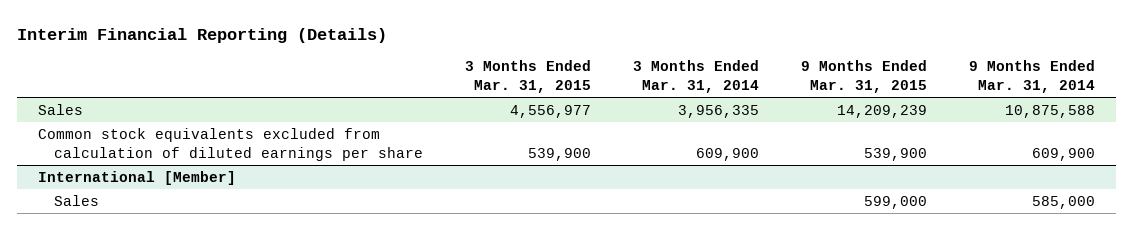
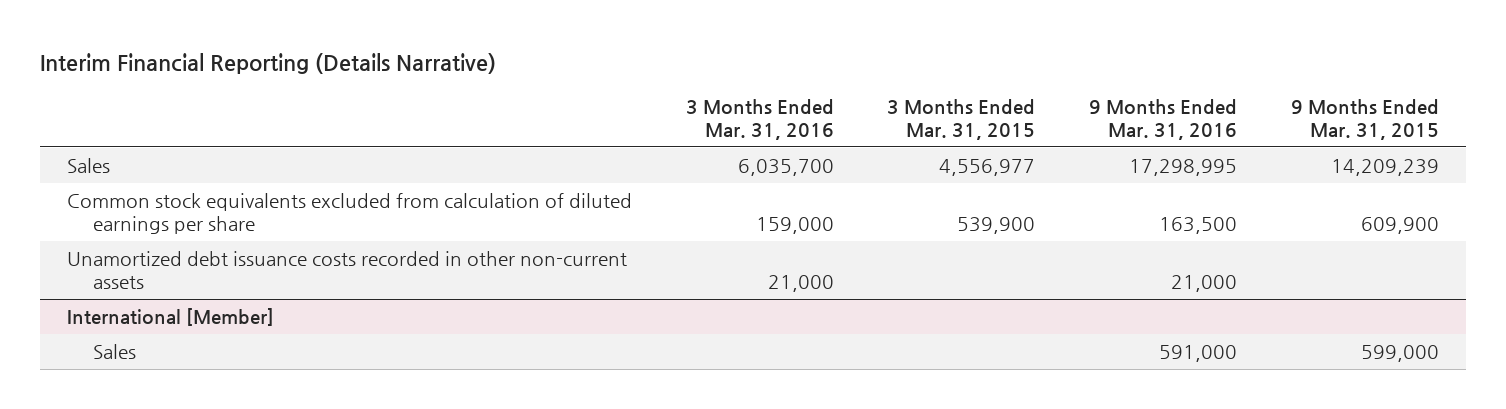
[16,27,387,43] Interim Financial Reporting (Details) -> [40,52,497,74] Interim Financial Reporting (Details Narrative)
[632,60,759,93] 3 Months Ended Mar. 31, 2014 -> none
[968,60,1095,93] 9 Months Ended Mar. 31, 2014 -> none
none -> [685,98,834,140] 3 Months Ended Mar. 31, 2016
none -> [1089,98,1238,140] 9 Months Ended Mar. 31, 2016
[863,147,927,161] 539,900 -> [1360,217,1439,235] 609,900
none -> [67,251,628,290] Unamortized debt issuance costs recorded in other non-current assets

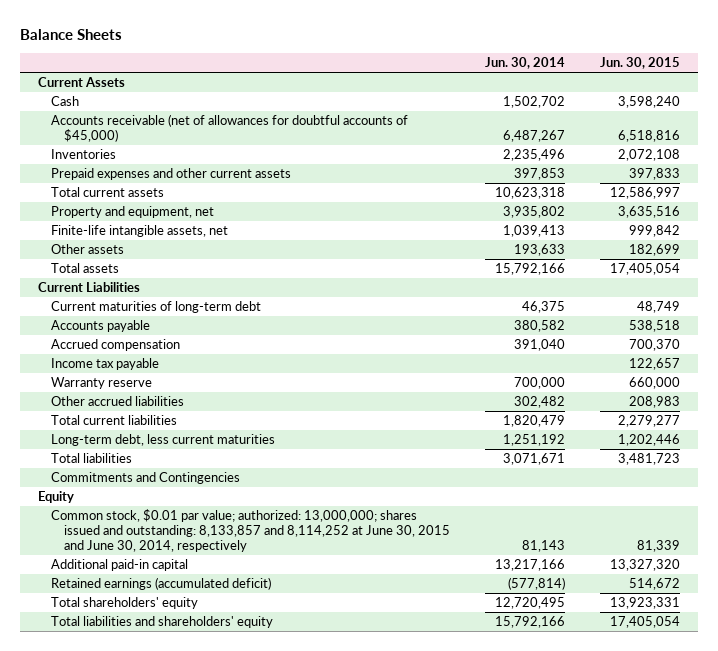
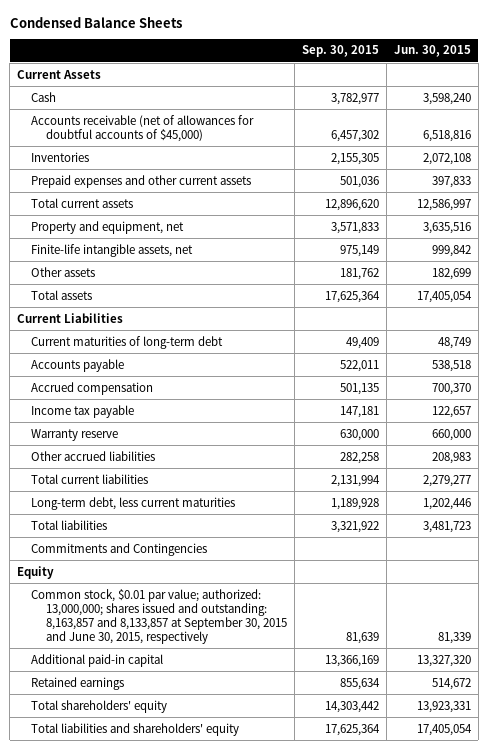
[20,29,123,41] Balance Sheets -> [9,16,182,28] Condensed Balance Sheets
[484,57,565,70] Jun. 30, 2014 -> none
none -> [301,45,379,58] Sep. 30, 2015
[50,509,450,553] Common stock, $0.01 par value; authorized: 13,000,000; shares issued and outstanding: 8,133,857 and 8,114,252 at June 30, 2015 and June 30, 2014, respectively -> [31,588,287,645] Common stock, $0.01 par value; authorized: 13,000,000; shares issued and outstanding: 8,163,857 and 8,133,857 at September 30, 2015 and June 30, 2015, respectively
[50,577,271,591] Retained earnings (accumulated deficit) -> [31,676,125,690] Retained earnings

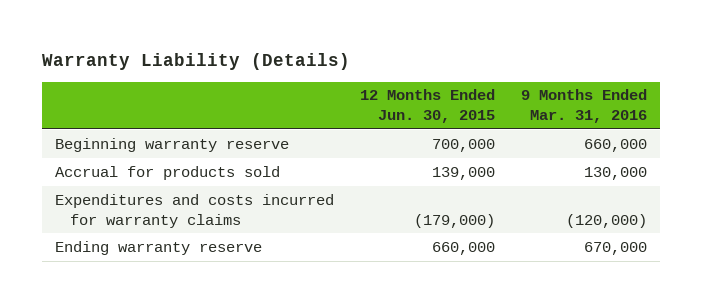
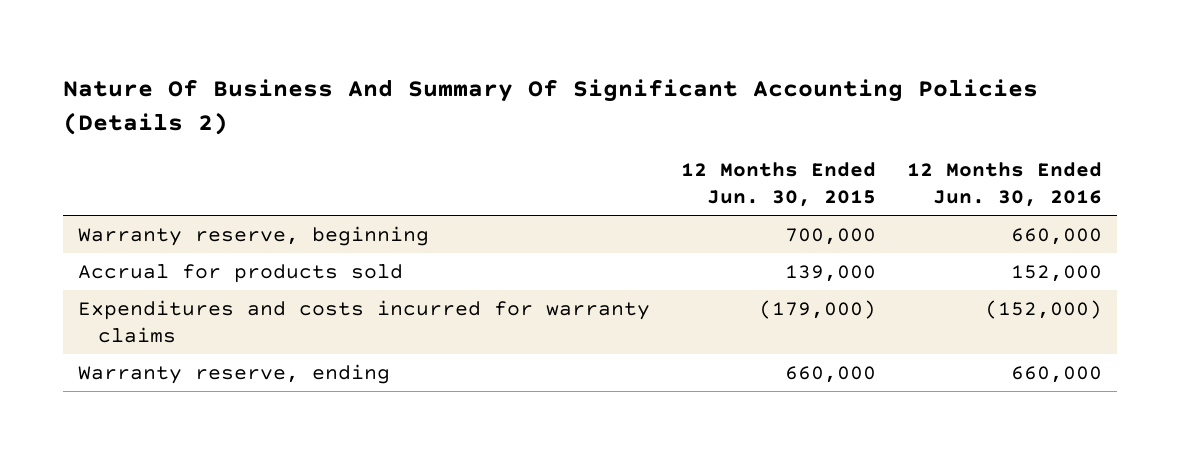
[42,53,351,71] Warranty Liability (Details) -> [62,79,1038,135] Nature Of Business And Summary Of Significant Accounting Policies (Details 2)
[521,89,648,124] 9 Months Ended Mar. 31, 2016 -> none
none -> [906,162,1102,207] 12 Months Ended Jun. 30, 2016
[55,137,290,152] Beginning warranty reserve -> [77,226,429,247] Warranty reserve, beginning
[55,240,263,255] Ending warranty reserve -> [77,364,390,385] Warranty reserve, ending

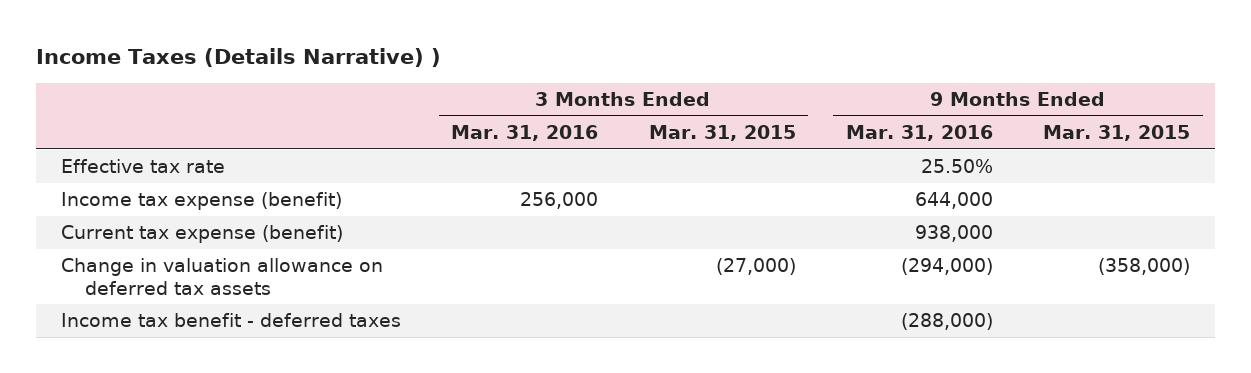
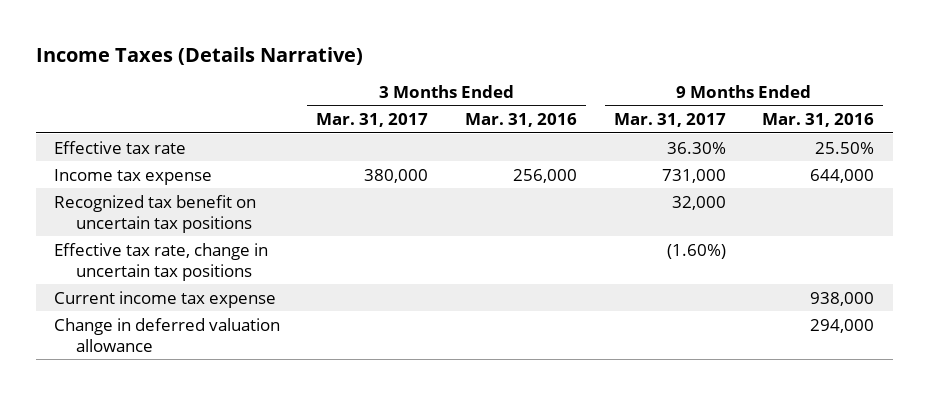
[35,48,441,68] Income Taxes (Details Narrative) ) -> [35,46,363,65] Income Taxes (Details Narrative)
[648,124,796,141] Mar. 31, 2015 -> none
[1043,124,1191,141] Mar. 31, 2015 -> none
none -> [316,113,429,128] Mar. 31, 2017
none -> [613,113,726,128] Mar. 31, 2017
[60,313,401,328] Income tax benefit - deferred taxes -> none
[60,192,342,211] Income tax expense (benefit) -> [53,168,212,185] Income tax expense
none -> [53,194,256,233] Recognized tax benefit on uncertain tax positions
none -> [53,242,268,281] Effective tax rate, change in uncertain tax positions
[60,225,343,244] Current tax expense (benefit) -> [53,290,276,308] Current income tax expense
[60,258,383,295] Change in valuation allowance on deferred tax assets -> [53,317,280,352] Change in deferred valuation allowance
[900,258,993,276] (294,000) -> [810,318,875,333] 294,000

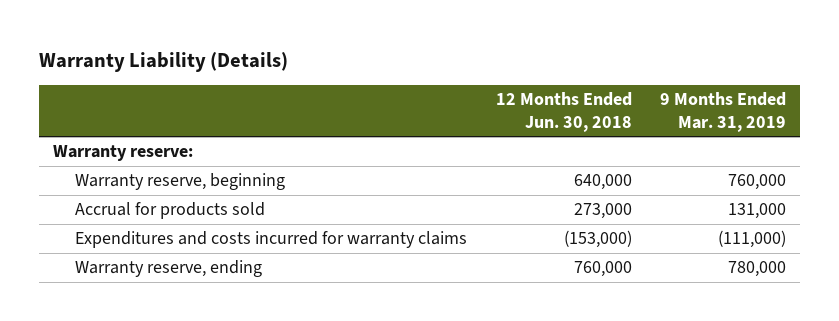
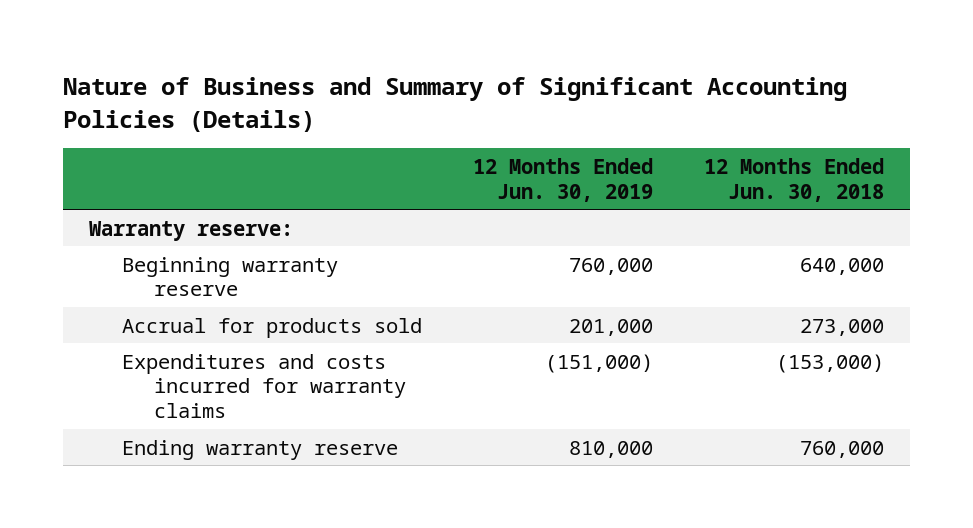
[39,52,289,73] Warranty Liability (Details) -> [63,77,848,132] Nature of Business and Summary of Significant Accounting Policies (Details)
[660,92,787,133] 9 Months Ended Mar. 31, 2019 -> none
none -> [472,157,653,202] 12 Months Ended Jun. 30, 2019
[75,173,286,191] Warranty reserve, beginning -> [121,256,338,297] Beginning warranty reserve
[75,260,263,278] Warranty reserve, ending -> [121,439,398,460] Ending warranty reserve

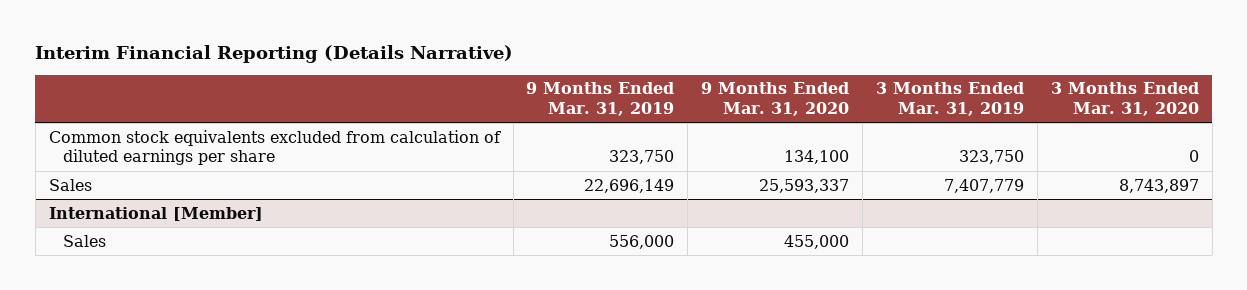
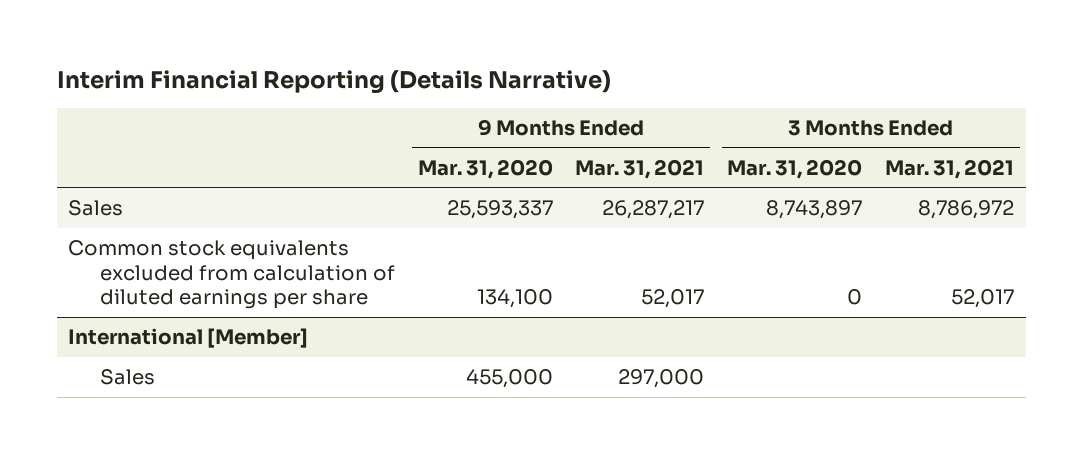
[526,82,675,116] 9 Months Ended Mar. 31, 2019 -> none
[875,82,1024,116] 3 Months Ended Mar. 31, 2019 -> none
none -> [575,158,705,179] Mar. 31, 2021
none -> [885,158,1015,179] Mar. 31, 2021
[48,129,501,166] Common stock equivalents excluded from calculation of diluted earnings per share -> [68,240,395,310] Common stock equivalents excluded from calculation of diluted earnings per share

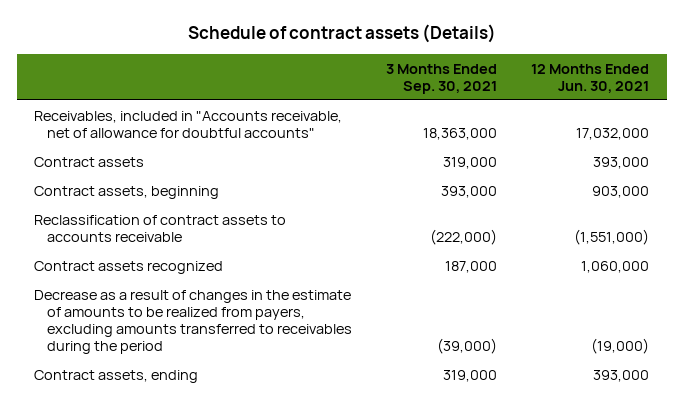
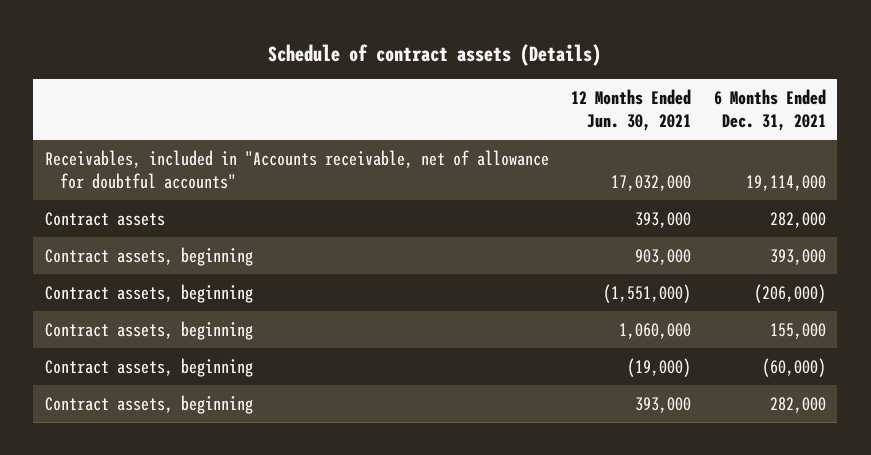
[386,63,498,94] 3 Months Ended Sep. 30, 2021 -> none
none -> [713,88,826,131] 6 Months Ended Dec. 31, 2021
[33,214,286,242] Reclassification of contract assets to accounts receivable -> [44,283,253,303] Contract assets, beginning
[33,260,223,274] Contract assets recognized -> [44,320,253,340] Contract assets, beginning
[33,289,352,354] Decrease as a result of changes in the estimate of amounts to be realized from payers, excluding amounts transferred to receivables during the period -> [44,357,253,377] Contract assets, beginning
[33,369,198,383] Contract assets, ending -> [44,394,253,414] Contract assets, beginning

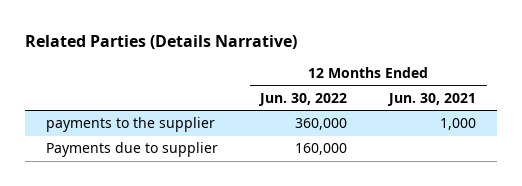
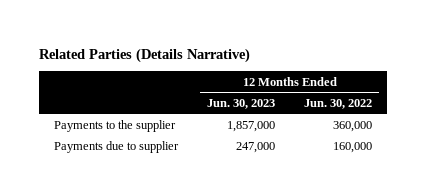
[387,92,477,106] Jun. 30, 2021 -> none
none -> [206,98,275,109] Jun. 30, 2023
[46,117,216,133] payments to the supplier -> [53,119,176,132] Payments to the supplier

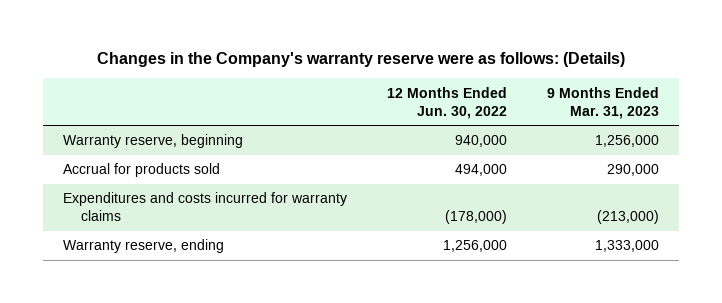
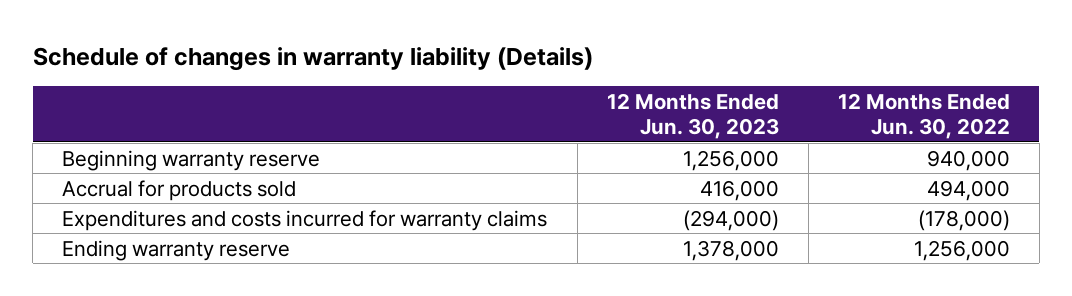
[97,52,626,68] Changes in the Company's warranty reserve were as follows: (Details) -> [32,47,593,72] Schedule of changes in warranty liability (Details)
[547,86,660,119] 9 Months Ended Mar. 31, 2023 -> none
none -> [606,92,779,140] 12 Months Ended Jun. 30, 2023
[62,134,243,149] Warranty reserve, beginning -> [62,149,321,171] Beginning warranty reserve
[62,239,224,254] Warranty reserve, ending -> [62,239,291,261] Ending warranty reserve

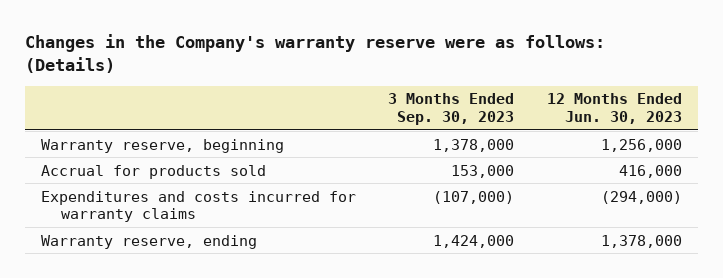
[32,47,593,72] Schedule of changes in warranty liability (Details) -> [24,33,605,73] Changes in the Company's warranty reserve were as follows: (Details)
[837,92,1010,140] 12 Months Ended Jun. 30, 2022 -> none
none -> [388,93,515,126] 3 Months Ended Sep. 30, 2023
[62,149,321,171] Beginning warranty reserve -> [41,138,285,153] Warranty reserve, beginning
[62,239,291,261] Ending warranty reserve -> [41,234,258,249] Warranty reserve, ending

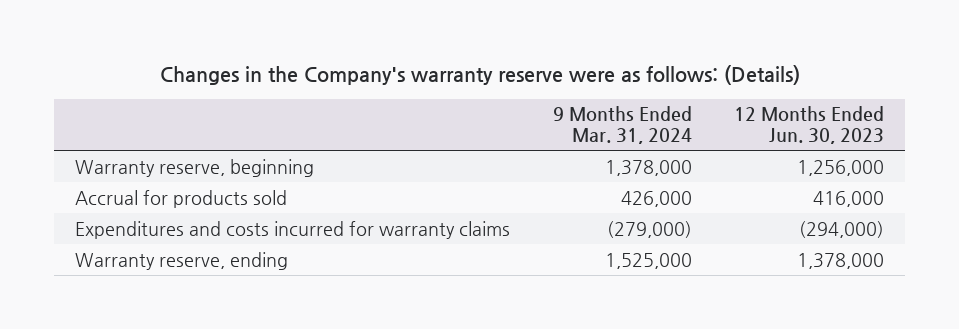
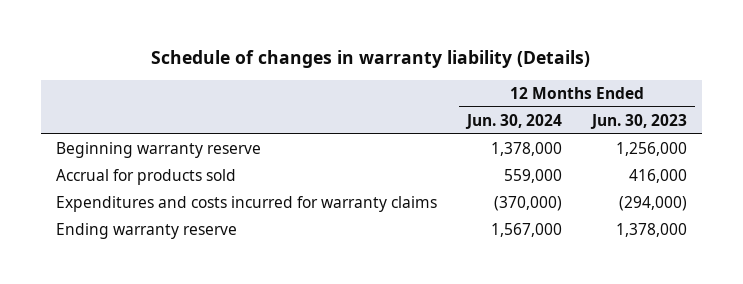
[159,65,800,86] Changes in the Company's warranty reserve were as follows: (Details) -> [151,50,591,69] Schedule of changes in warranty liability (Details)
[552,106,692,144] 9 Months Ended Mar. 31, 2024 -> none
none -> [464,113,562,129] Jun. 30, 2024
[75,158,315,177] Warranty reserve, beginning -> [55,142,261,159] Beginning warranty reserve
[75,251,289,270] Warranty reserve, ending -> [55,223,237,240] Ending warranty reserve

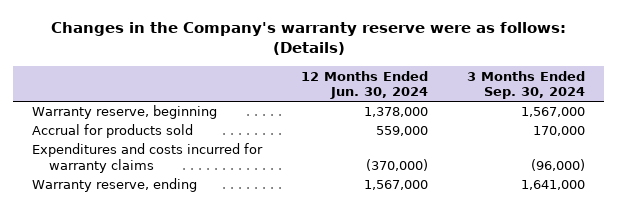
[151,50,591,69] Schedule of changes in warranty liability (Details) -> [50,22,566,56] Changes in the Company's warranty reserve were as follows: (Details)
[590,113,688,129] Jun. 30, 2023 -> none
none -> [466,70,585,100] 3 Months Ended Sep. 30, 2024
[55,142,261,159] Beginning warranty reserve -> [32,105,218,120] Warranty reserve, beginning
[55,223,237,240] Ending warranty reserve -> [32,178,198,193] Warranty reserve, ending

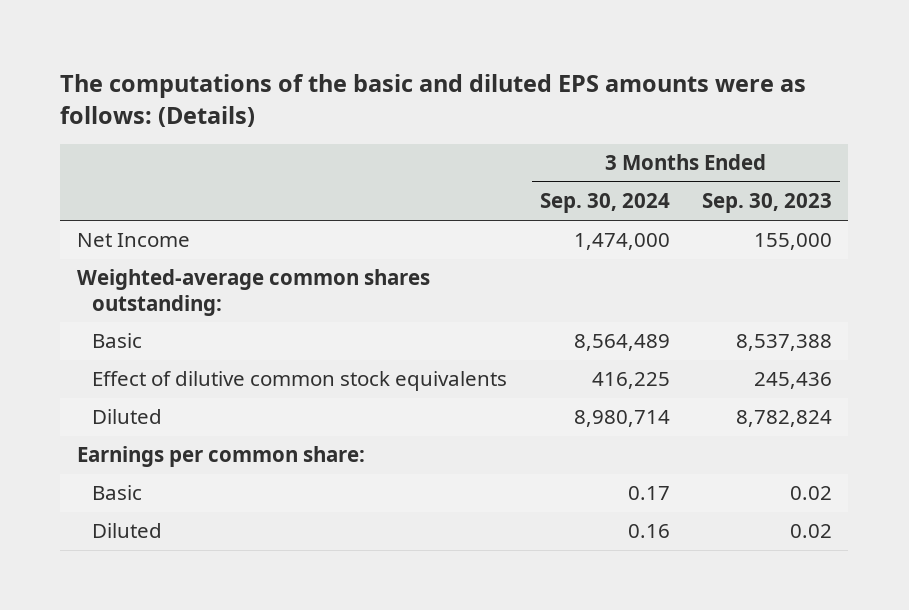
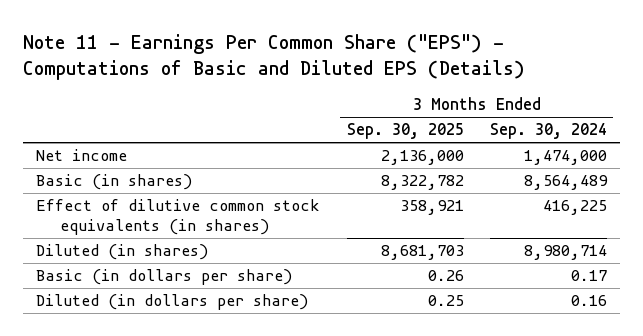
[60,73,807,127] The computations of the basic and diluted EPS amounts were as follows: (Details) -> [23,34,526,81] Note 11 - Earnings Per Common Share ("EPS") - Computations of Basic and Diluted EPS (Details)
[702,193,833,214] Sep. 30, 2023 -> none
none -> [346,123,464,140] Sep. 30, 2025
[76,269,430,316] Weighted-average common shares outstanding: -> none
[76,446,365,468] Earnings per common share: -> none
[76,233,190,248] Net Income -> [36,149,128,162] Net income
[92,333,143,349] Basic -> [36,174,193,191] Basic (in shares)
[92,371,508,392] Effect of dilutive common stock equivalents -> [36,199,321,236] Effect of dilutive common stock equivalents (in shares)
[92,409,163,425] Diluted -> [36,244,209,261] Diluted (in shares)
[92,485,143,501] Basic -> [36,269,293,286] Basic (in dollars per share)
[92,523,163,539] Diluted -> [36,294,309,311] Diluted (in dollars per share)

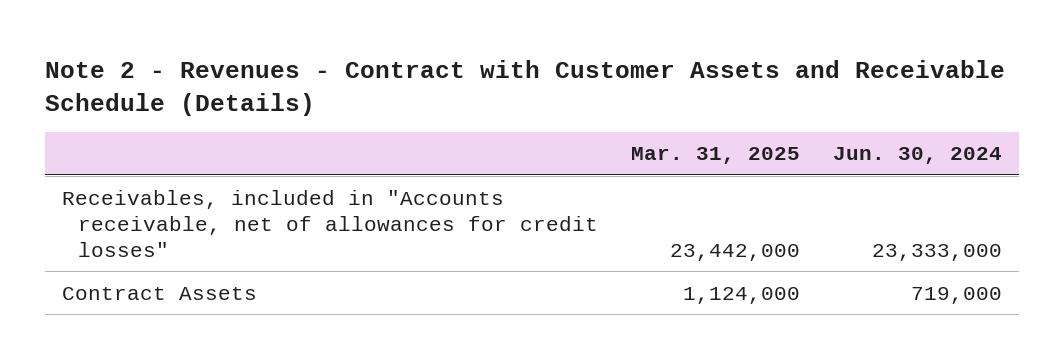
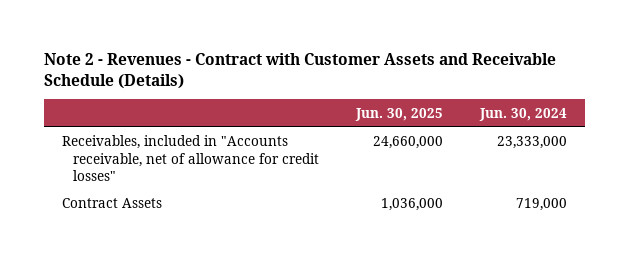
[630,147,800,165] Mar. 31, 2025 -> none
none -> [354,107,443,121] Jun. 30, 2025
[61,189,598,257] Receivables, included in "Accounts receivable, net of allowances for credit losses" -> [62,135,319,182] Receivables, included in "Accounts receivable, net of allowance for credit losses"

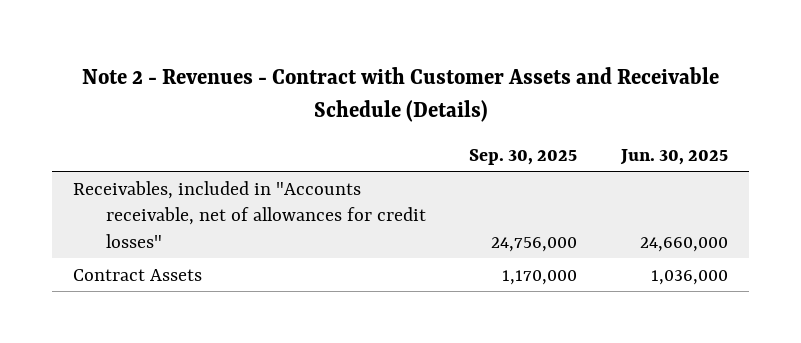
[478,107,567,121] Jun. 30, 2024 -> none
none -> [469,148,578,165] Sep. 30, 2025
[62,135,319,182] Receivables, included in "Accounts receivable, net of allowance for credit losses" -> [73,180,426,248] Receivables, included in "Accounts receivable, net of allowances for credit losses"

